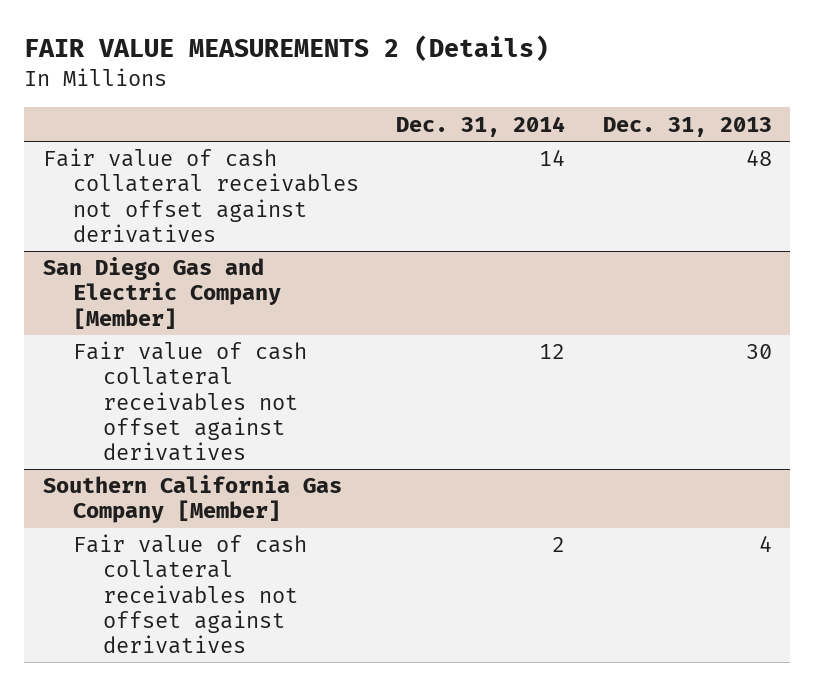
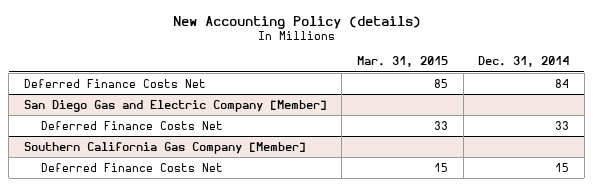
[24,35,550,62] FAIR VALUE MEASUREMENTS 2 (Details) -> [172,15,421,29] New Accounting Policy (details)
[602,116,772,137] Dec. 31, 2013 -> none
none -> [357,56,449,68] Mar. 31, 2015
[42,148,359,243] Fair value of cash collateral receivables not offset against derivatives -> none
none -> [23,78,206,88] Deferred Finance Costs Net
[72,341,307,461] Fair value of cash collateral receivables not offset against derivatives -> none
none -> [40,120,223,130] Deferred Finance Costs Net
[72,534,307,654] Fair value of cash collateral receivables not offset against derivatives -> none
none -> [40,162,223,172] Deferred Finance Costs Net

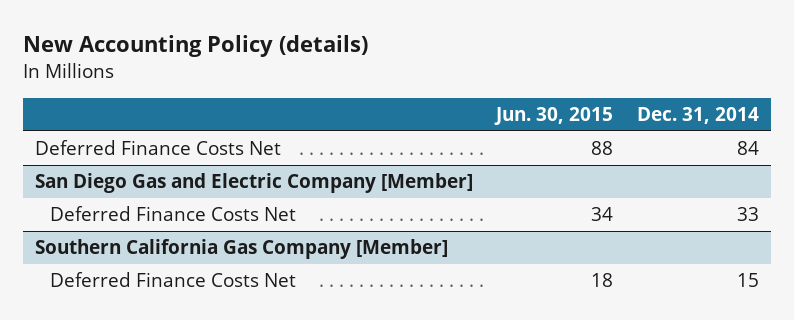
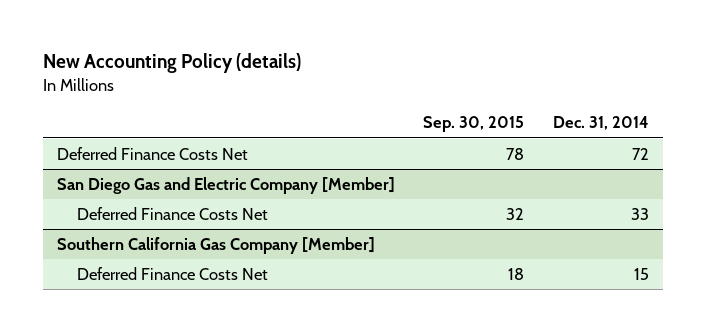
[494,106,614,125] Jun. 30, 2015 -> none
none -> [423,116,525,133] Sep. 30, 2015
[737,141,760,156] 84 -> [632,147,650,160] 72

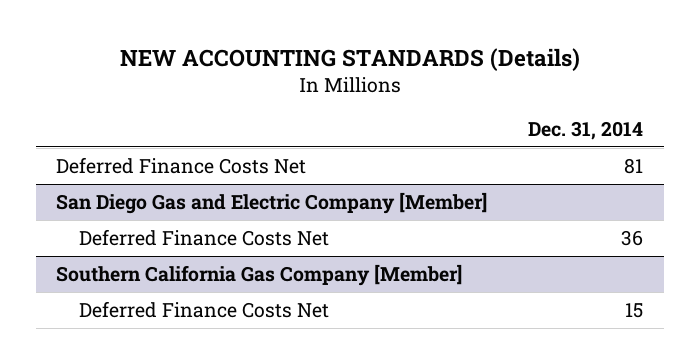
[42,53,301,74] New Accounting Policy (details) -> [119,47,580,71] NEW ACCOUNTING STANDARDS (Details)
[423,116,525,133] Sep. 30, 2015 -> none
[632,147,650,160] 72 -> [624,157,644,174] 81
[631,207,650,220] 33 -> [621,229,644,246] 36

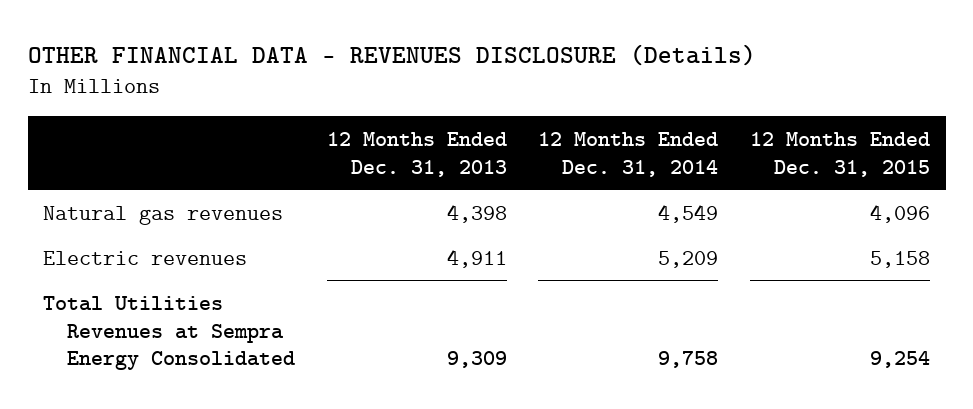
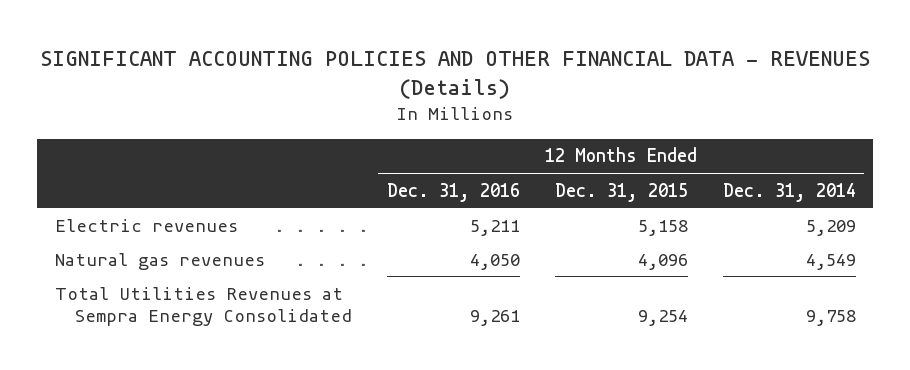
[27,43,756,66] OTHER FINANCIAL DATA - REVENUES DISCLOSURE (Details) -> [40,51,871,100] SIGNIFICANT ACCOUNTING POLICIES AND OTHER FINANCIAL DATA - REVENUES (Details)
[326,131,507,177] 12 Months Ended Dec. 31, 2013 -> none
none -> [386,182,520,202] Dec. 31, 2016
[43,205,284,225] Natural gas revenues -> [54,252,265,270] Natural gas revenues

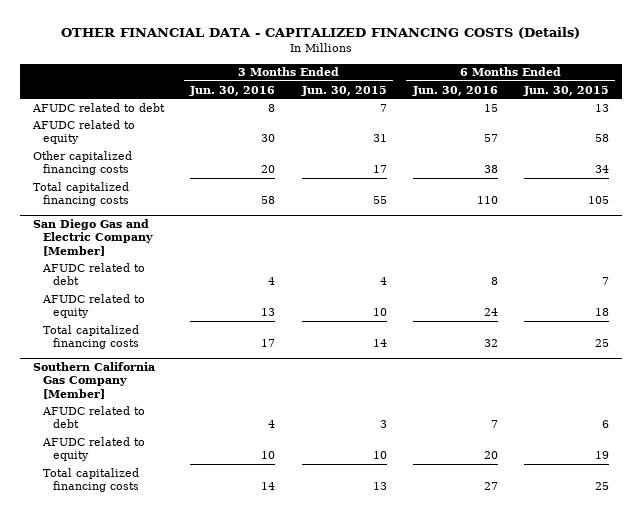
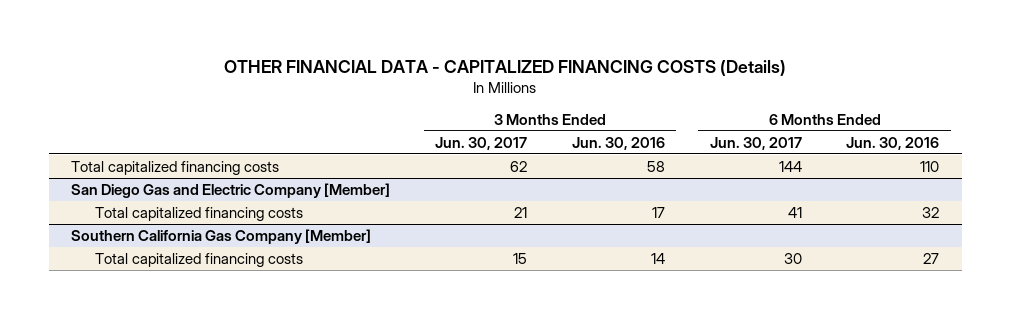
[300,85,387,96] Jun. 30, 2015 -> none
[522,85,609,96] Jun. 30, 2015 -> none
none -> [435,136,528,150] Jun. 30, 2017
none -> [709,136,802,150] Jun. 30, 2017
[32,102,166,112] AFUDC related to debt -> none
[32,119,136,144] AFUDC related to equity -> none
[33,150,133,175] Other capitalized financing costs -> none
[41,262,145,285] AFUDC related to debt -> none
[41,293,145,318] AFUDC related to equity -> none
[41,405,145,428] AFUDC related to debt -> none
[41,436,145,461] AFUDC related to equity -> none

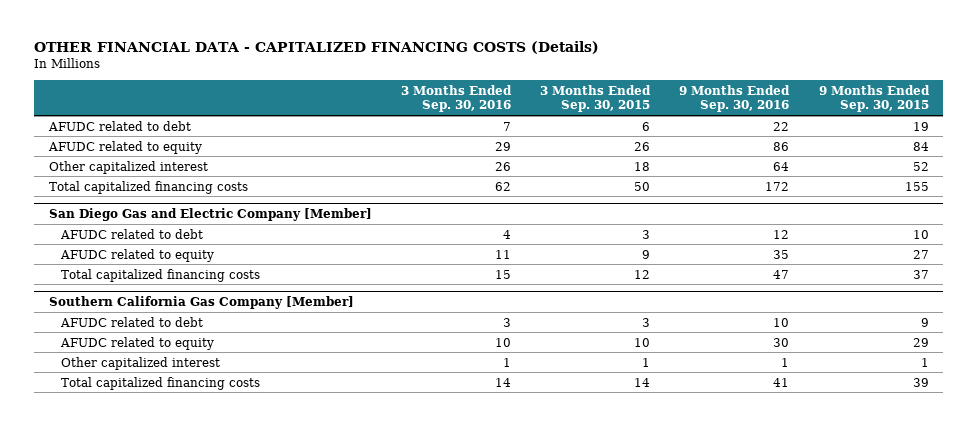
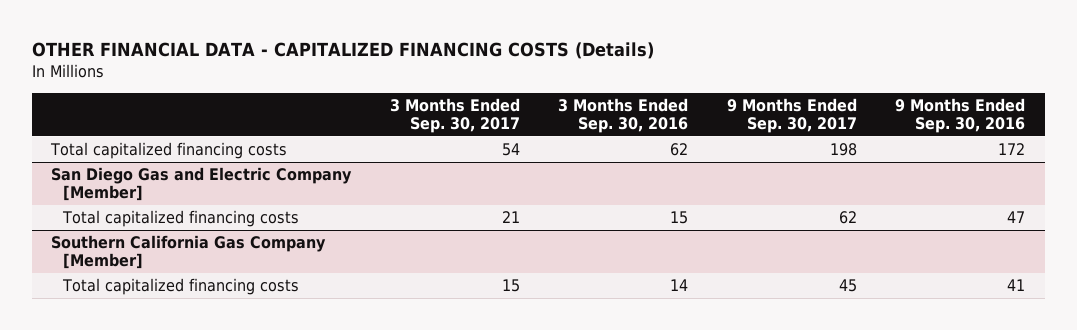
[540,84,652,113] 3 Months Ended Sep. 30, 2015 -> none
[818,84,930,113] 9 Months Ended Sep. 30, 2015 -> none
none -> [389,98,520,134] 3 Months Ended Sep. 30, 2017
none -> [726,98,857,134] 9 Months Ended Sep. 30, 2017
[47,120,191,131] AFUDC related to debt -> none
[47,140,202,154] AFUDC related to equity -> none
[48,160,208,174] Other capitalized interest -> none
[59,228,203,239] AFUDC related to debt -> none
[59,248,214,262] AFUDC related to equity -> none
[59,316,203,327] AFUDC related to debt -> none
[59,336,214,350] AFUDC related to equity -> none
[60,356,220,370] Other capitalized interest -> none

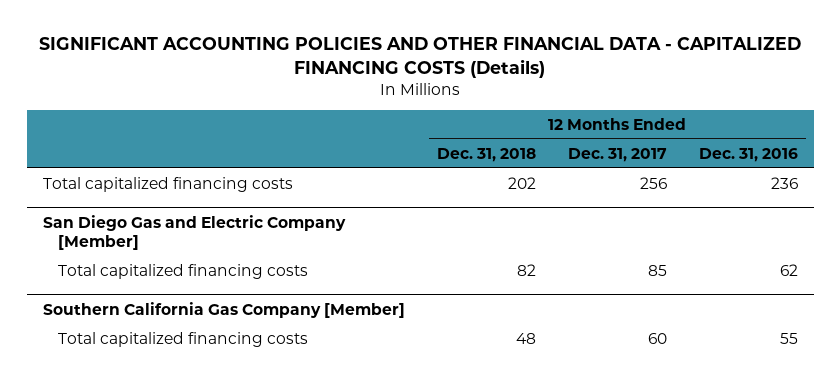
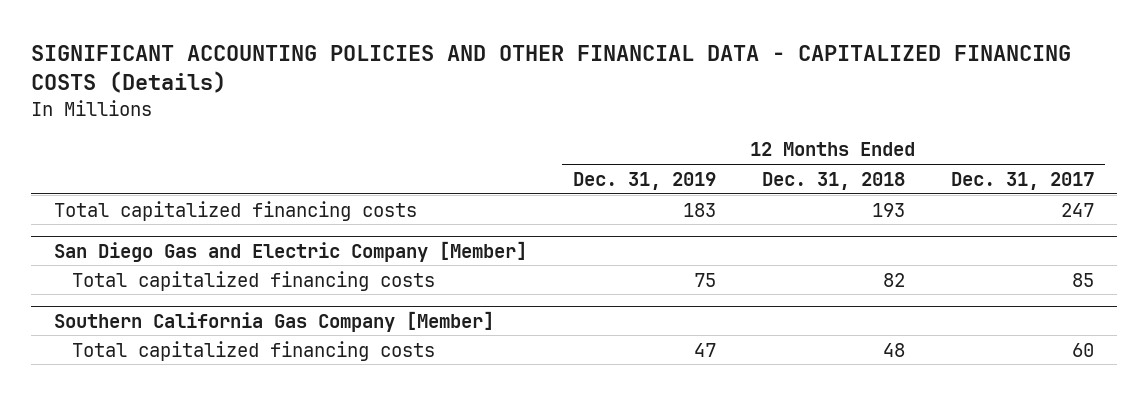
[698,147,798,162] Dec. 31, 2016 -> none
none -> [572,171,716,190] Dec. 31, 2019
[507,176,536,189] 202 -> [871,202,905,217] 193
[639,176,667,189] 256 -> [1060,202,1094,217] 247

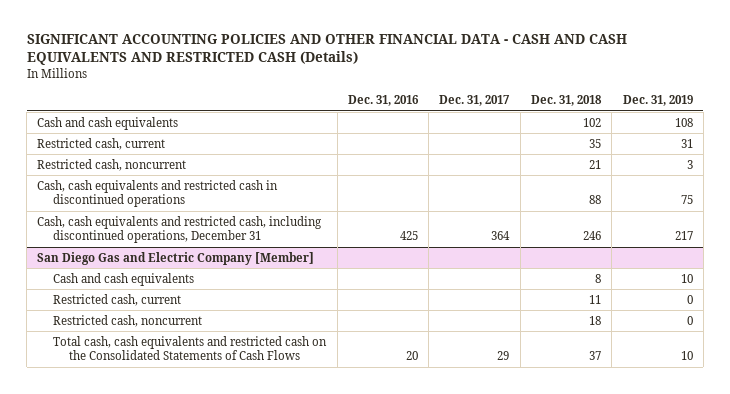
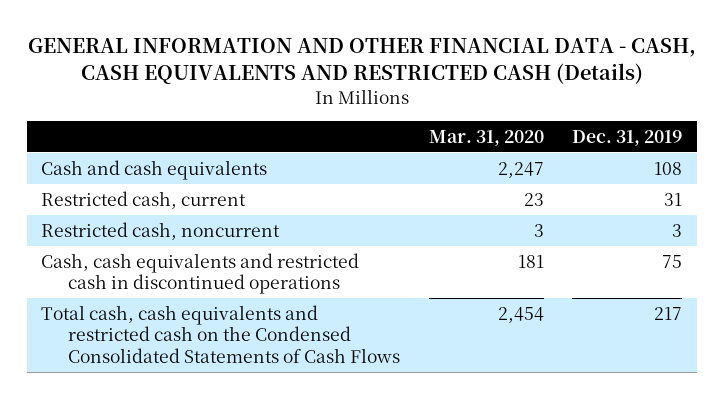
[26,34,627,66] SIGNIFICANT ACCOUNTING POLICIES AND OTHER FINANCIAL DATA - CASH AND CASH EQUIVALENTS AND RESTRICTED CASH (Details) -> [27,38,696,85] GENERAL INFORMATION AND OTHER FINANCIAL DATA - CASH, CASH EQUIVALENTS AND RESTRICTED CASH (Details)
[347,95,419,107] Dec. 31, 2016 -> none
[439,95,511,107] Dec. 31, 2017 -> none
[531,95,603,107] Dec. 31, 2018 -> none
none -> [428,129,544,146] Mar. 31, 2020
[37,215,323,244] Cash, cash equivalents and restricted cash, including discontinued operations, December 31 -> none
[37,251,315,265] San Diego Gas and Electric Company [Member] -> none
[53,272,195,286] Cash and cash equivalents -> none
[53,293,182,306] Restricted cash, current -> none
[53,314,203,327] Restricted cash, noncurrent -> none
[53,335,328,361] Total cash, cash equivalents and restricted cash on the Consolidated Statements of Cash Flows -> [40,304,400,364] Total cash, cash equivalents and restricted cash on the Condensed Consolidated Statements of Cash Flows
[680,351,693,361] 10 -> [654,306,683,320] 217

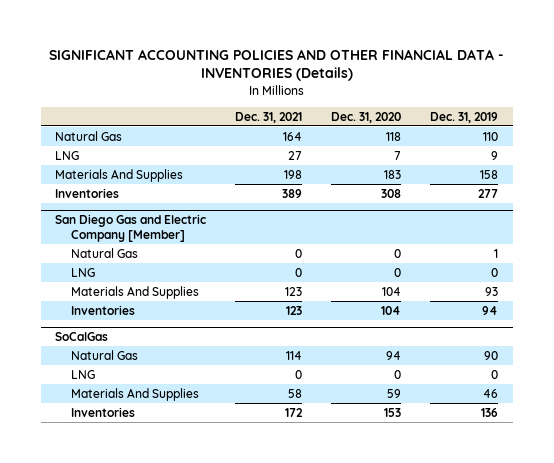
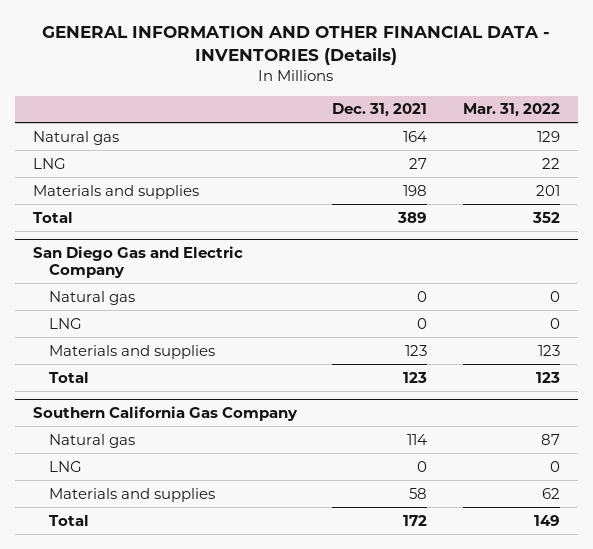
[48,48,504,82] SIGNIFICANT ACCOUNTING POLICIES AND OTHER FINANCIAL DATA - INVENTORIES (Details) -> [42,25,551,65] GENERAL INFORMATION AND OTHER FINANCIAL DATA - INVENTORIES (Details)
[331,111,402,123] Dec. 31, 2020 -> none
[430,111,499,123] Dec. 31, 2019 -> none
none -> [463,103,561,118] Mar. 31, 2022
[55,130,123,141] Natural Gas -> [32,130,119,145] Natural gas
[55,168,184,182] Materials And Supplies -> [32,184,199,199] Materials and supplies
[55,187,120,198] Inventories -> [32,211,73,223] Total
[55,214,207,242] San Diego Gas and Electric Company [Member] -> [32,246,243,279] San Diego Gas and Electric Company
[70,247,138,258] Natural Gas -> [48,290,135,305] Natural gas
[70,285,199,299] Materials And Supplies -> [48,344,215,359] Materials and supplies
[70,304,135,315] Inventories -> [48,371,89,383] Total
[55,332,109,342] SoCalGas -> [32,406,298,422] Southern California Gas Company
[70,349,138,360] Natural Gas -> [48,433,135,448] Natural gas
[70,387,199,401] Materials And Supplies -> [48,487,215,502] Materials and supplies
[70,406,135,417] Inventories -> [48,514,89,526] Total

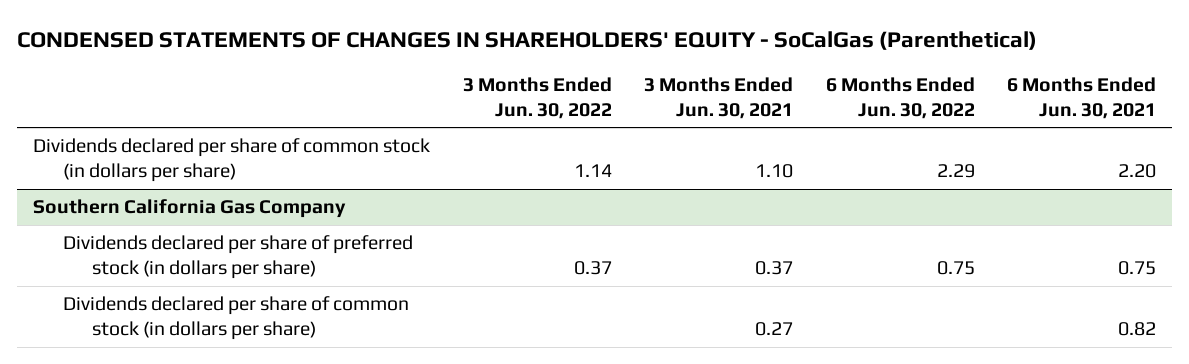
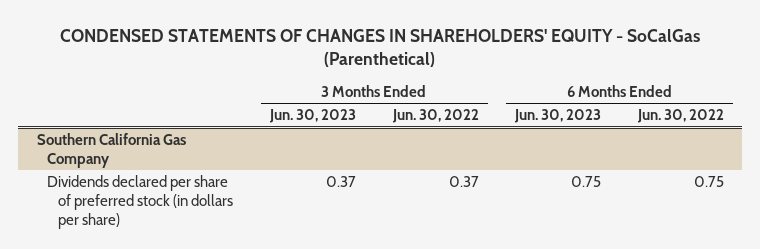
[644,76,794,119] 3 Months Ended Jun. 30, 2021 -> none
[1007,76,1157,119] 6 Months Ended Jun. 30, 2021 -> none
none -> [268,109,356,124] Jun. 30, 2023
none -> [514,109,602,124] Jun. 30, 2023
[33,138,431,183] Dividends declared per share of common stock (in dollars per share) -> none
[62,296,409,341] Dividends declared per share of common stock (in dollars per share) -> none

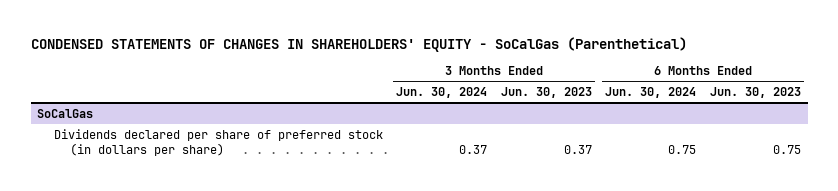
[391,109,479,124] Jun. 30, 2022 -> none
[636,109,724,124] Jun. 30, 2022 -> none
none -> [396,86,488,98] Jun. 30, 2024
none -> [605,86,697,98] Jun. 30, 2024
[36,132,186,168] Southern California Gas Company -> [37,108,94,118] SoCalGas

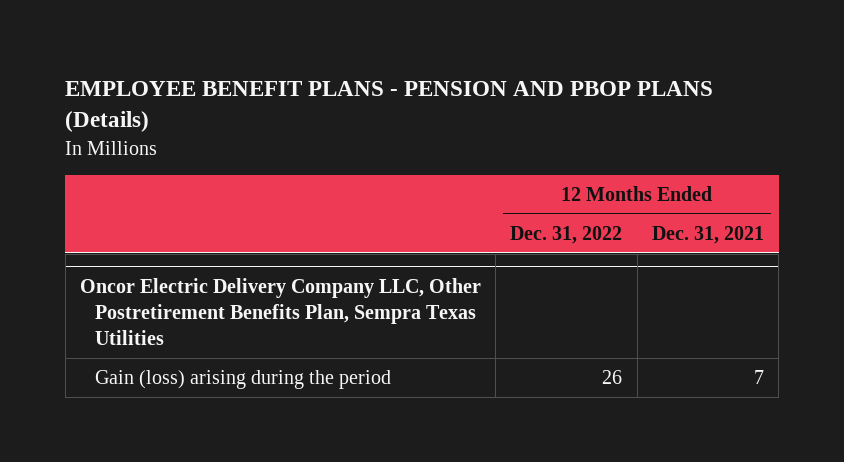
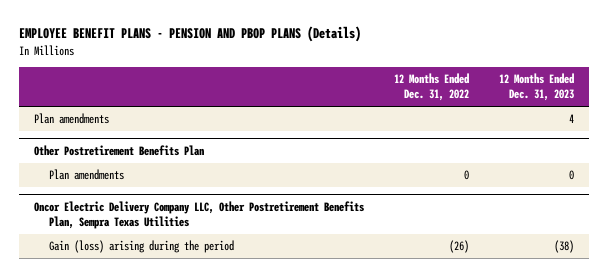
[651,225,764,244] Dec. 31, 2021 -> none
none -> [498,73,574,102] 12 Months Ended Dec. 31, 2023
none -> [34,113,110,125] Plan amendments
none -> [34,144,205,156] Other Postretirement Benefits Plan
none -> [49,169,125,181] Plan amendments
[602,370,623,385] 26 -> [449,240,470,254] (26)

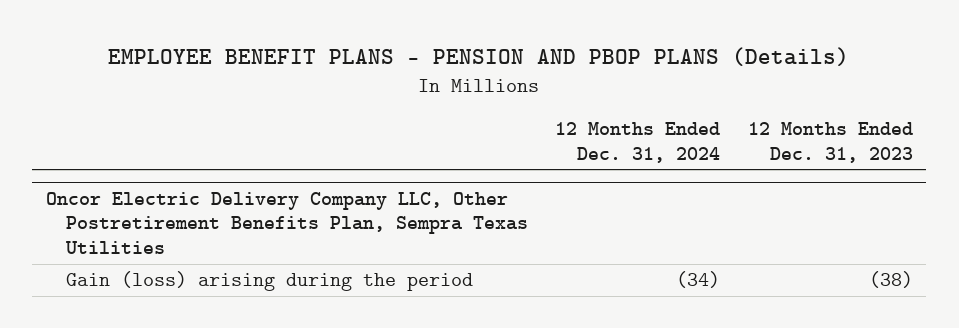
[394,73,470,102] 12 Months Ended Dec. 31, 2022 -> none
none -> [555,122,721,163] 12 Months Ended Dec. 31, 2024
[34,113,110,125] Plan amendments -> none
[34,144,205,156] Other Postretirement Benefits Plan -> none
[49,169,125,181] Plan amendments -> none

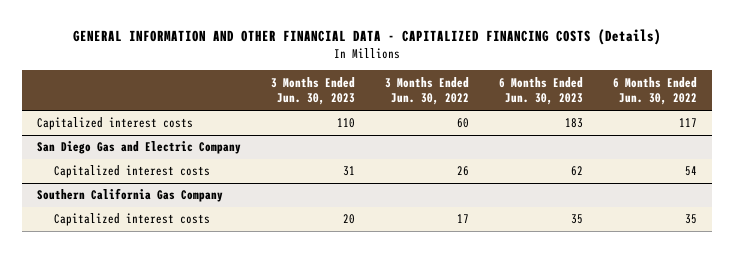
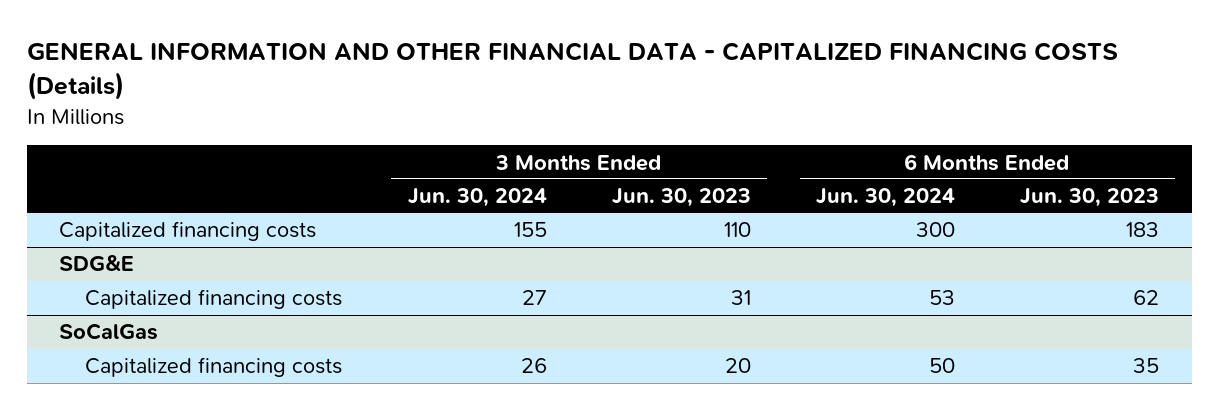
[384,76,469,106] 3 Months Ended Jun. 30, 2022 -> none
[613,76,698,106] 6 Months Ended Jun. 30, 2022 -> none
none -> [407,188,547,208] Jun. 30, 2024
none -> [815,188,955,208] Jun. 30, 2024
[36,117,193,131] Capitalized interest costs -> [59,221,317,242] Capitalized financing costs
[36,141,241,155] San Diego Gas and Electric Company -> [59,255,135,272] SDG&E
[53,165,210,179] Capitalized interest costs -> [85,289,343,310] Capitalized financing costs
[36,188,223,203] Southern California Gas Company -> [59,323,159,341] SoCalGas
[53,213,210,227] Capitalized interest costs -> [85,357,343,378] Capitalized financing costs

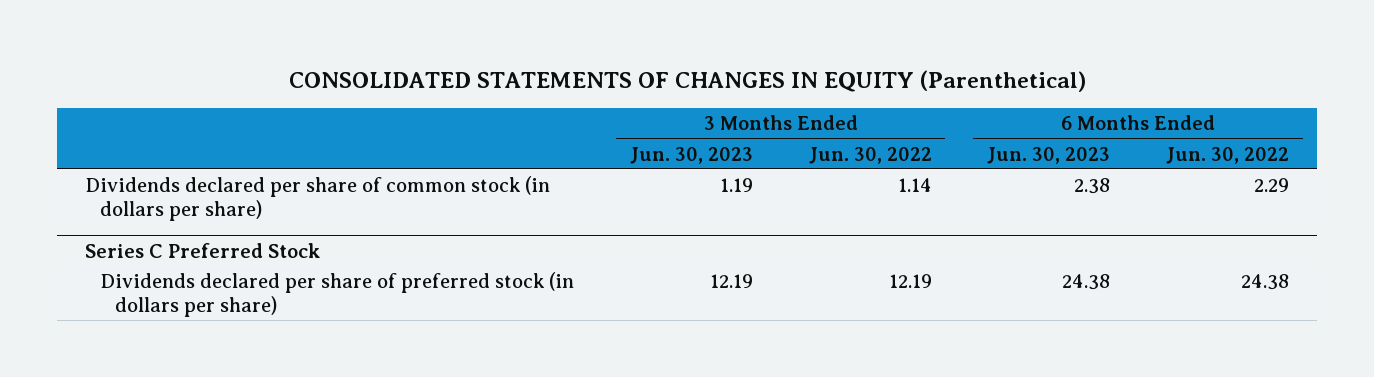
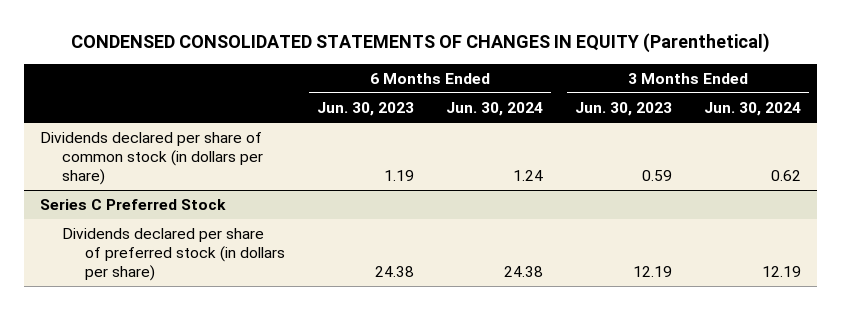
[289,70,1087,93] CONSOLIDATED STATEMENTS OF CHANGES IN EQUITY (Parenthetical) -> [70,33,770,54] CONDENSED CONSOLIDATED STATEMENTS OF CHANGES IN EQUITY (Parenthetical)
[808,146,932,164] Jun. 30, 2022 -> none
[1166,146,1290,164] Jun. 30, 2022 -> none
none -> [445,102,543,117] Jun. 30, 2024
none -> [704,102,802,117] Jun. 30, 2024
[719,178,753,193] 1.19 -> [641,170,672,182] 0.59
[1074,178,1111,195] 2.38 -> [383,170,414,182] 1.19

